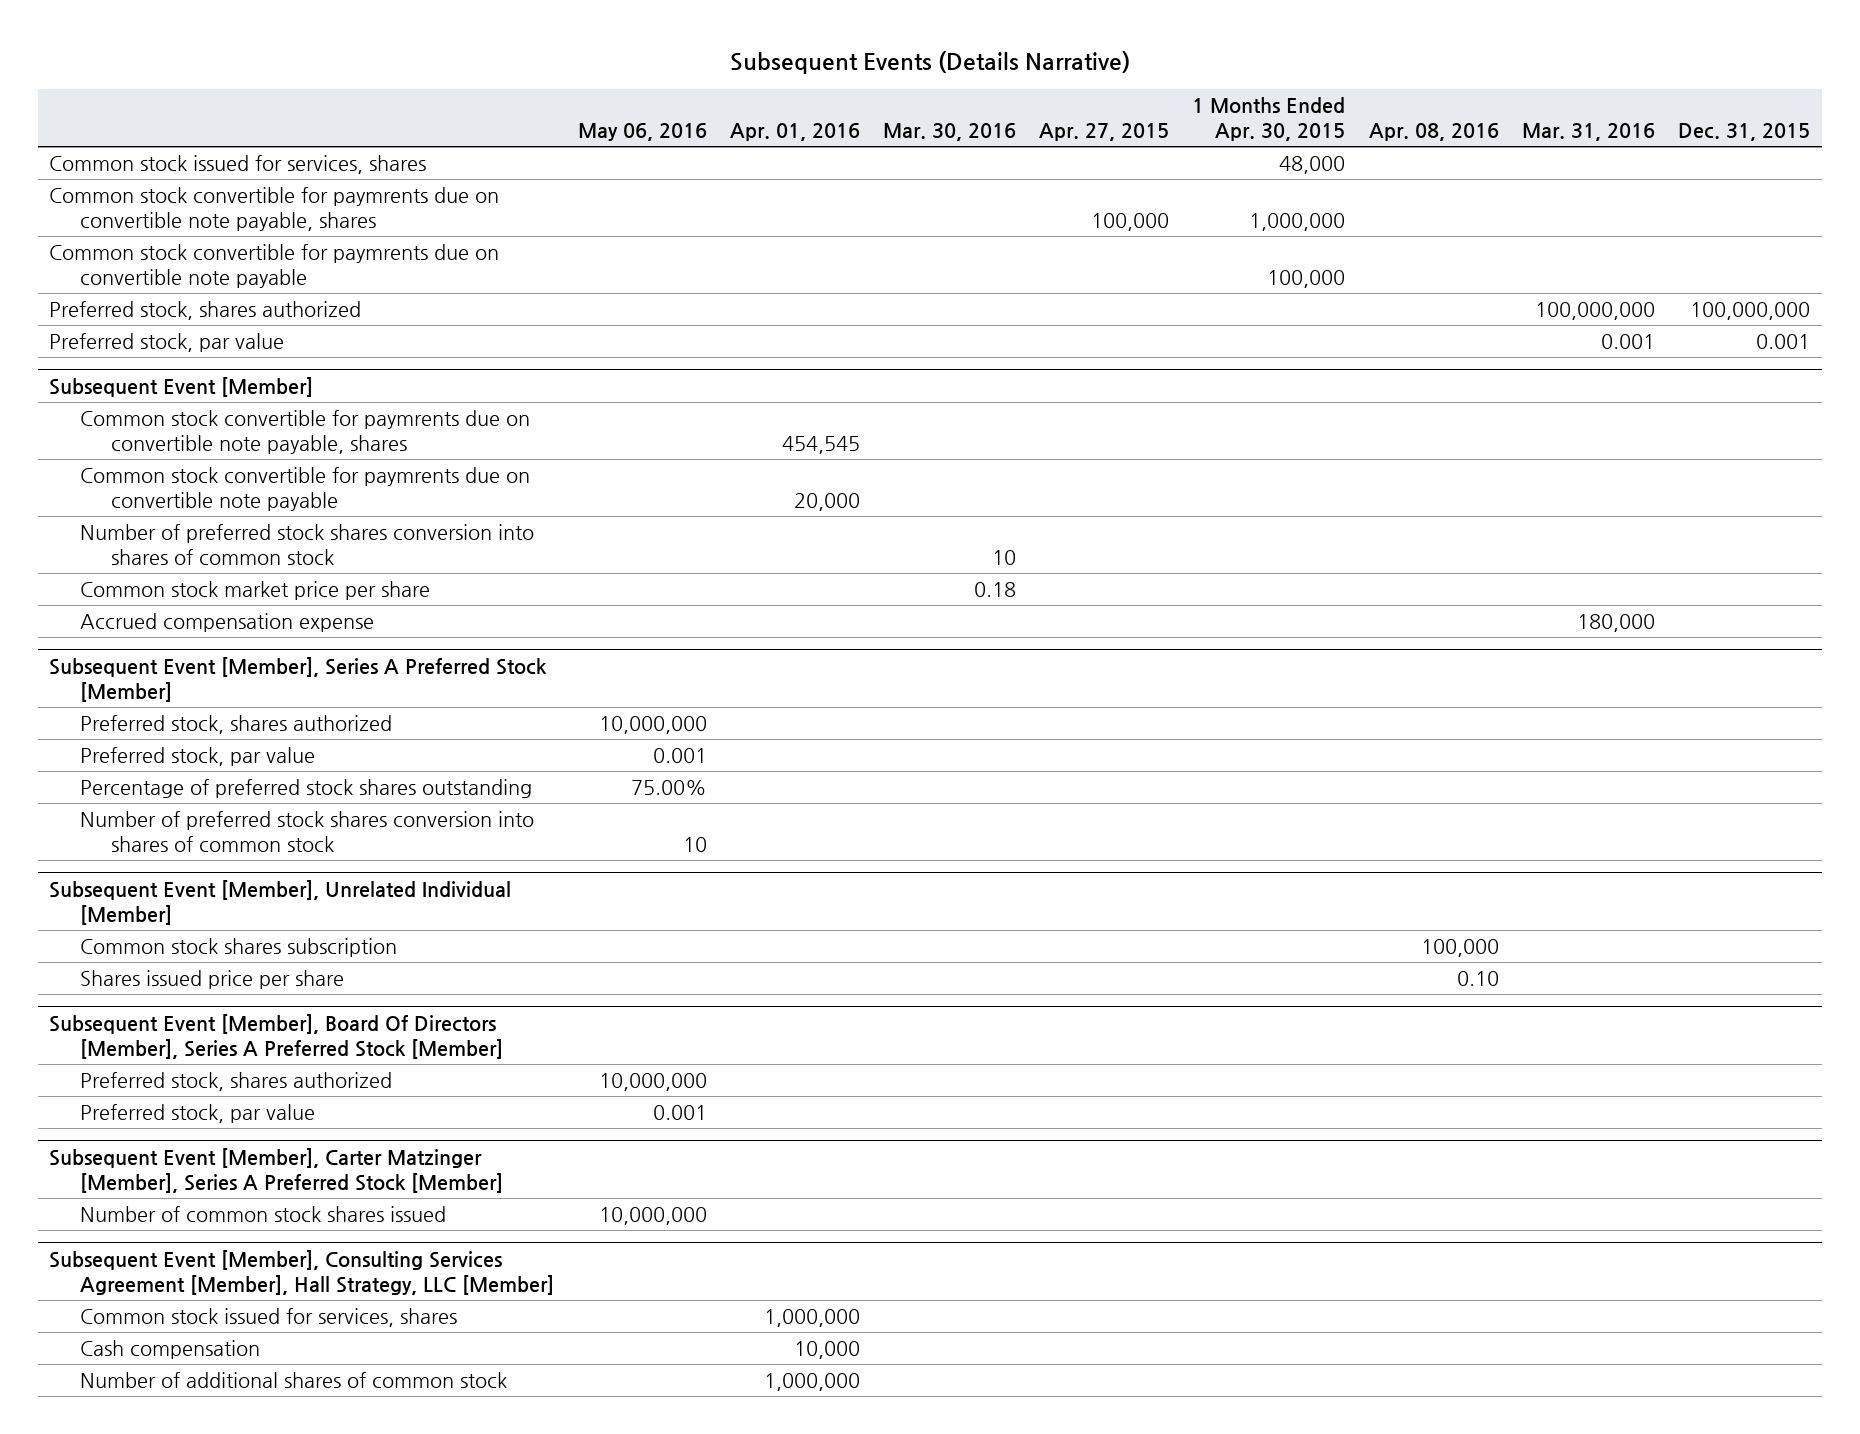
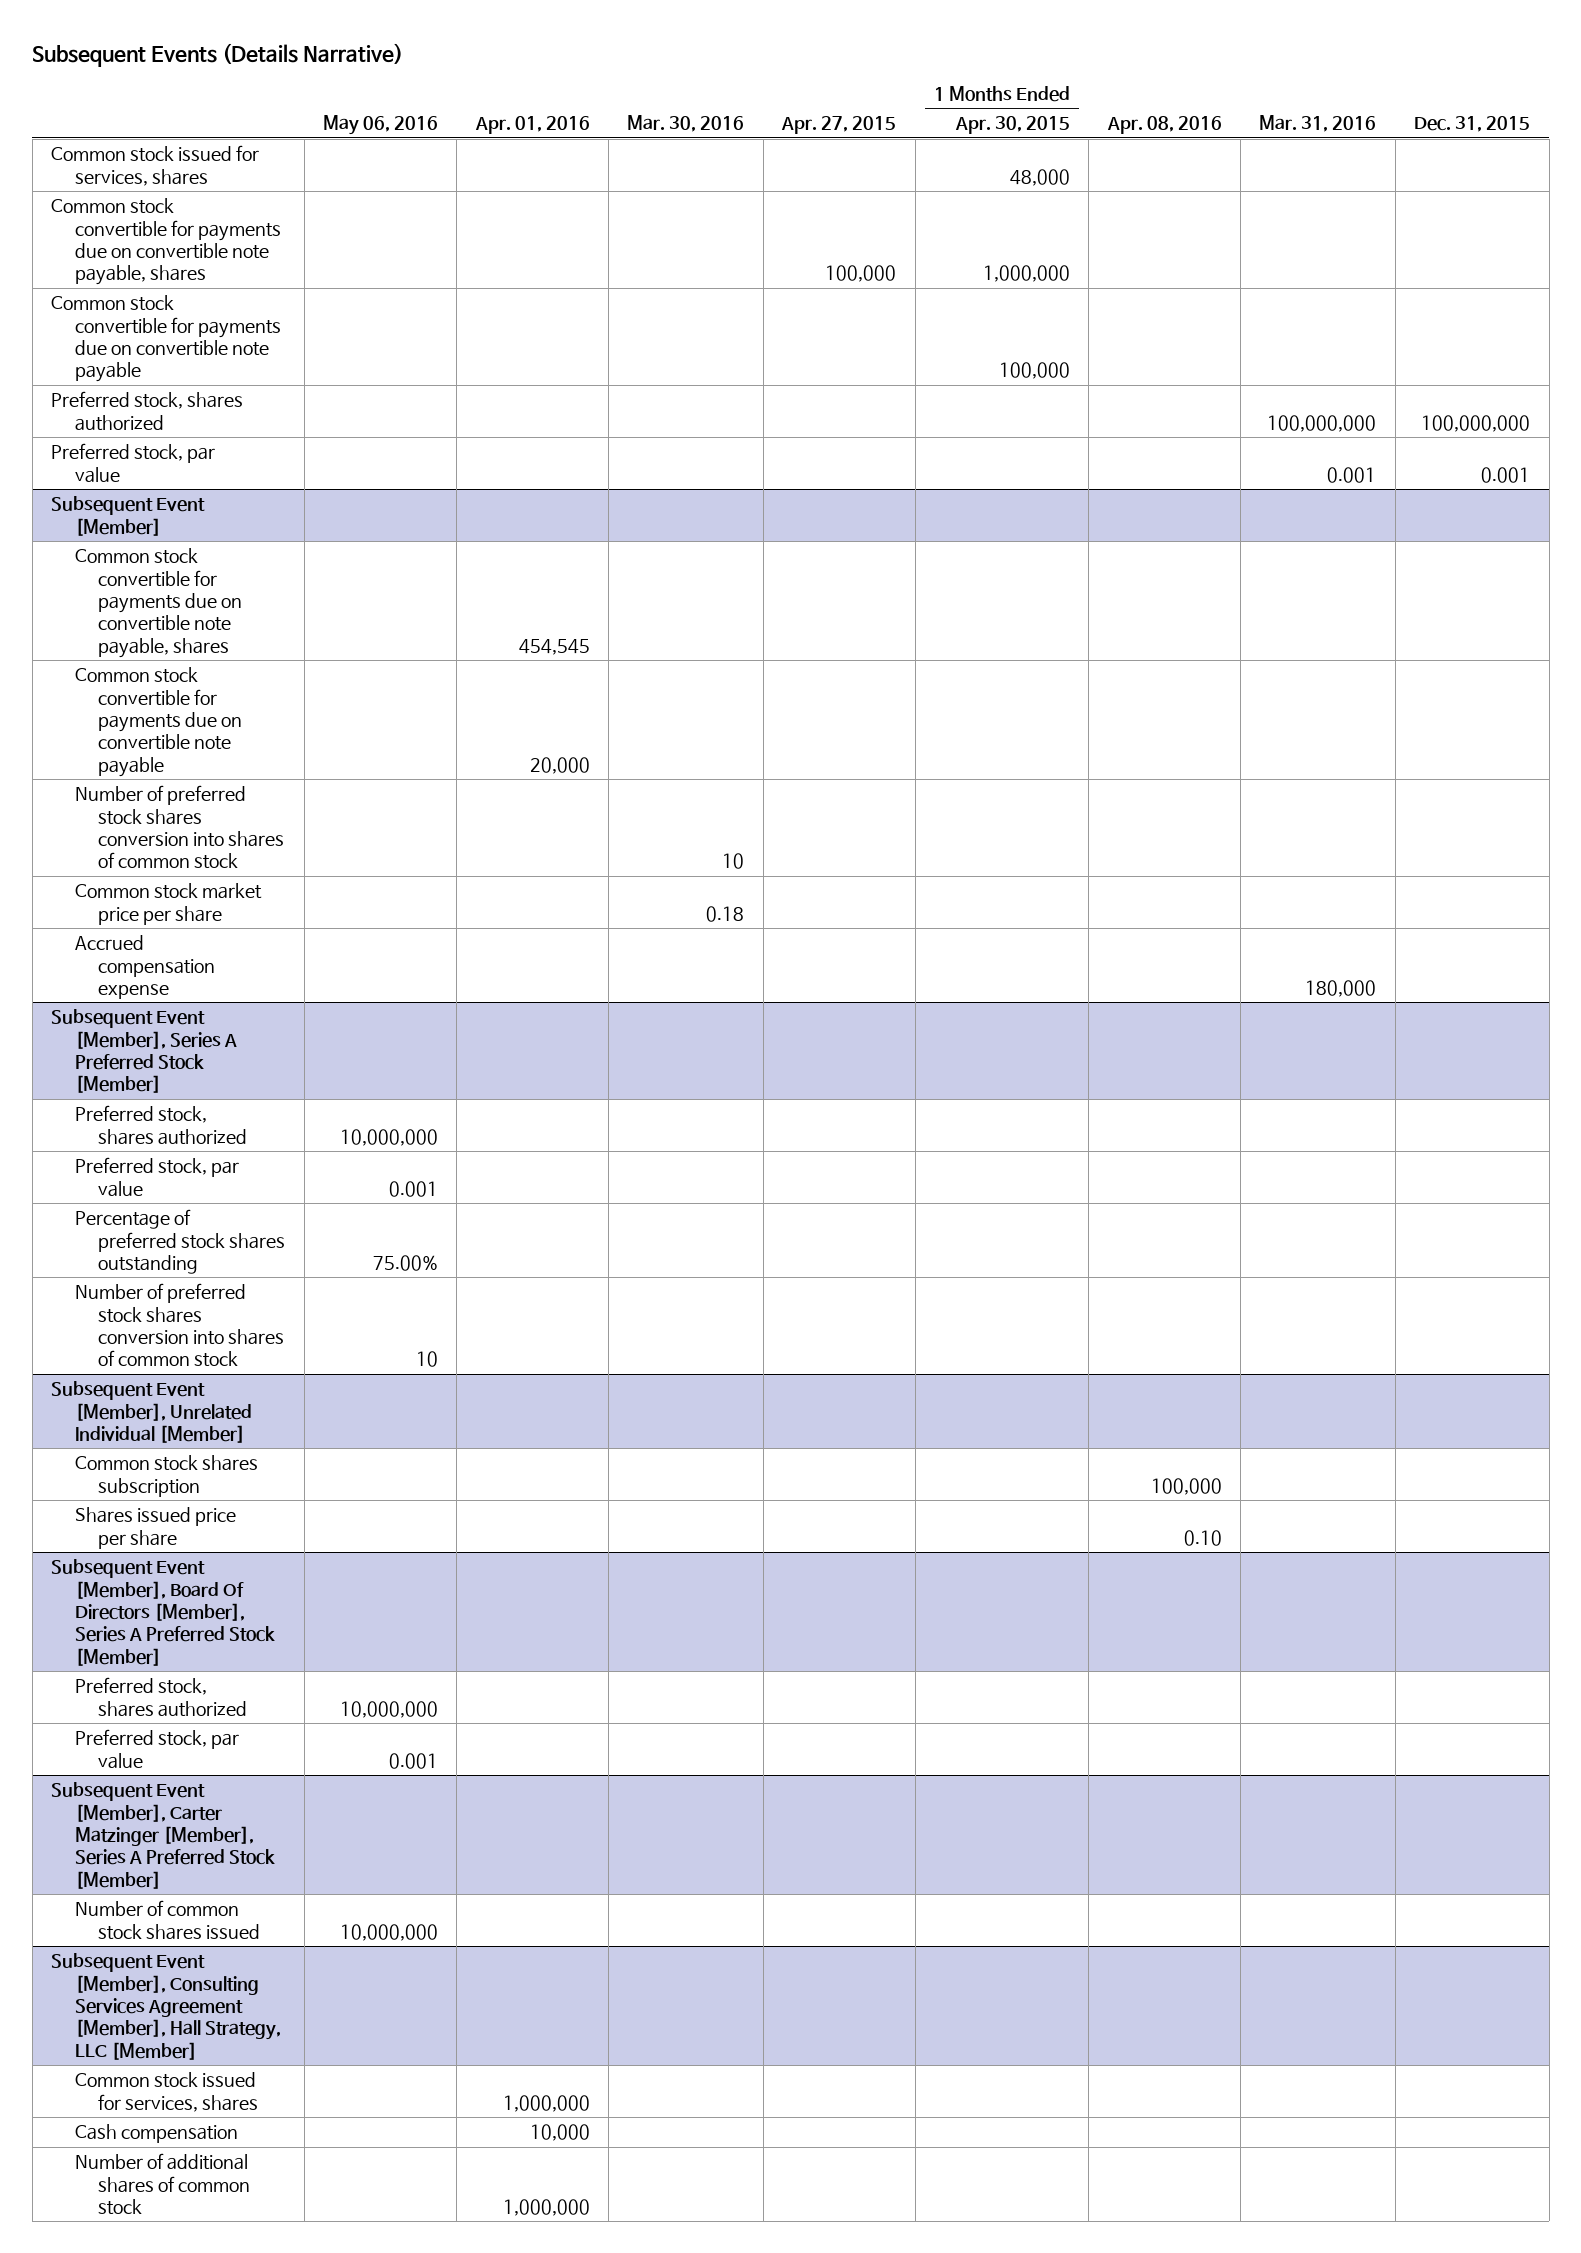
[49,187,500,232] Common stock convertible for paymrents due on convertible note payable, shares -> [51,198,281,286] Common stock convertible for payments due on convertible note payable, shares
[49,244,500,289] Common stock convertible for paymrents due on convertible note payable -> [51,295,281,383] Common stock convertible for payments due on convertible note payable
[80,410,531,455] Common stock convertible for paymrents due on convertible note payable, shares -> [74,548,243,658] Common stock convertible for payments due on convertible note payable, shares
[80,467,531,512] Common stock convertible for paymrents due on convertible note payable -> [74,667,243,777] Common stock convertible for payments due on convertible note payable

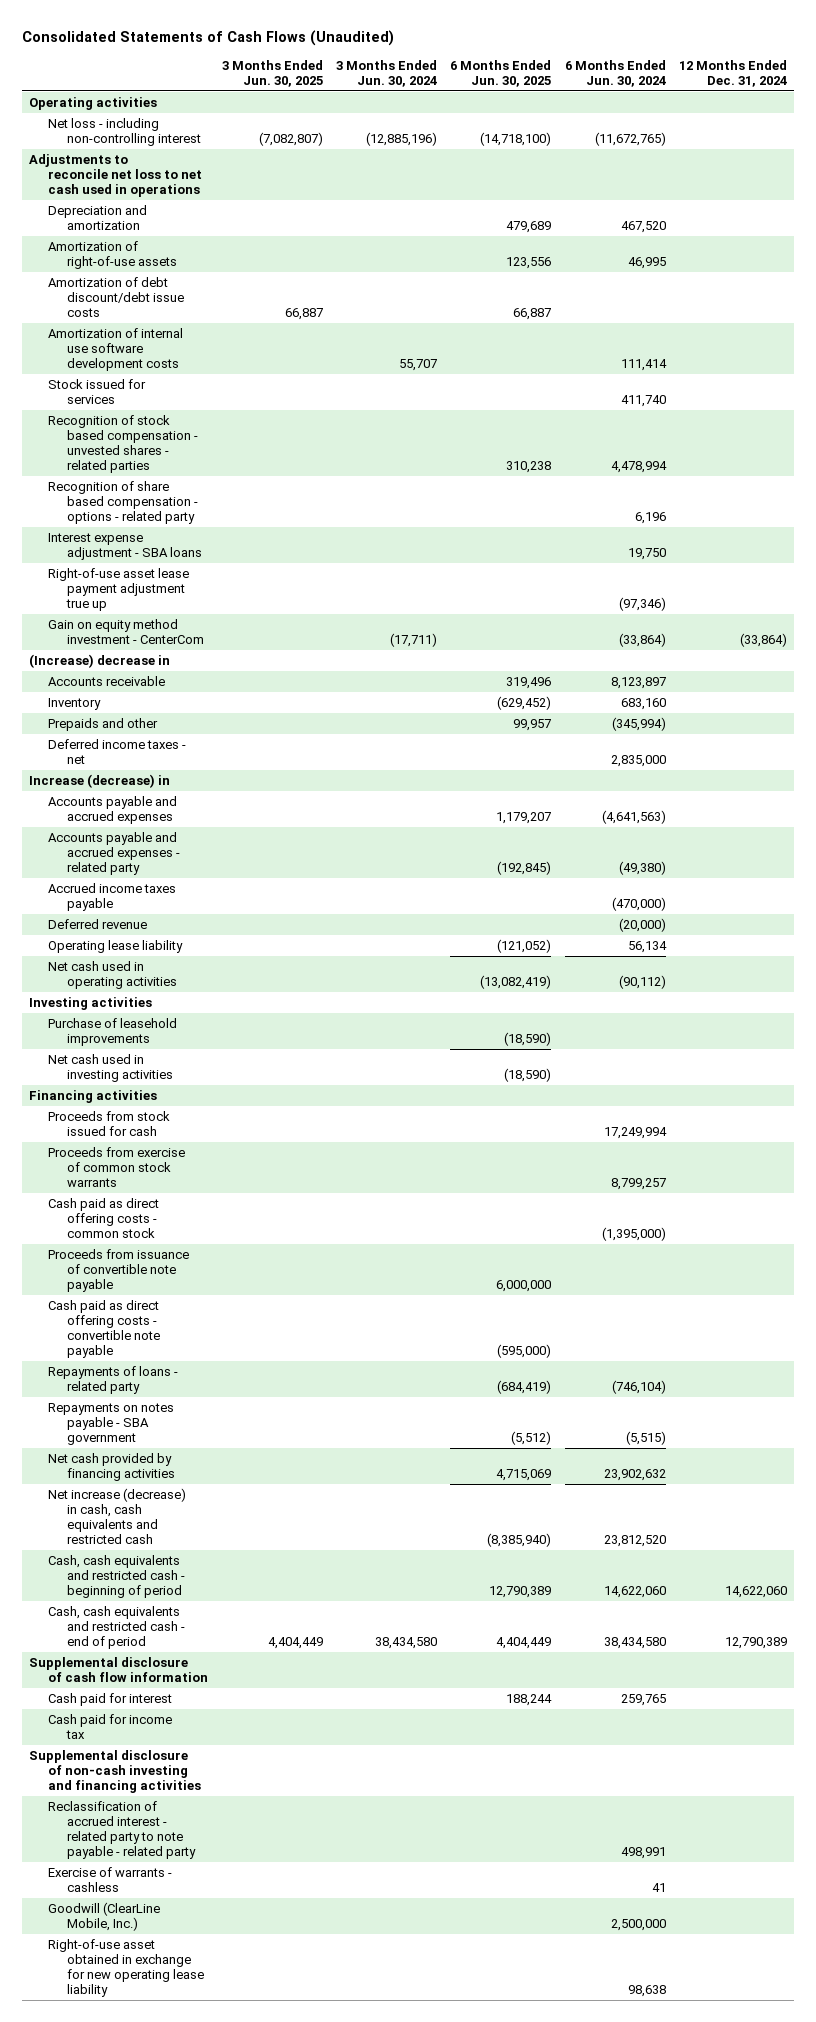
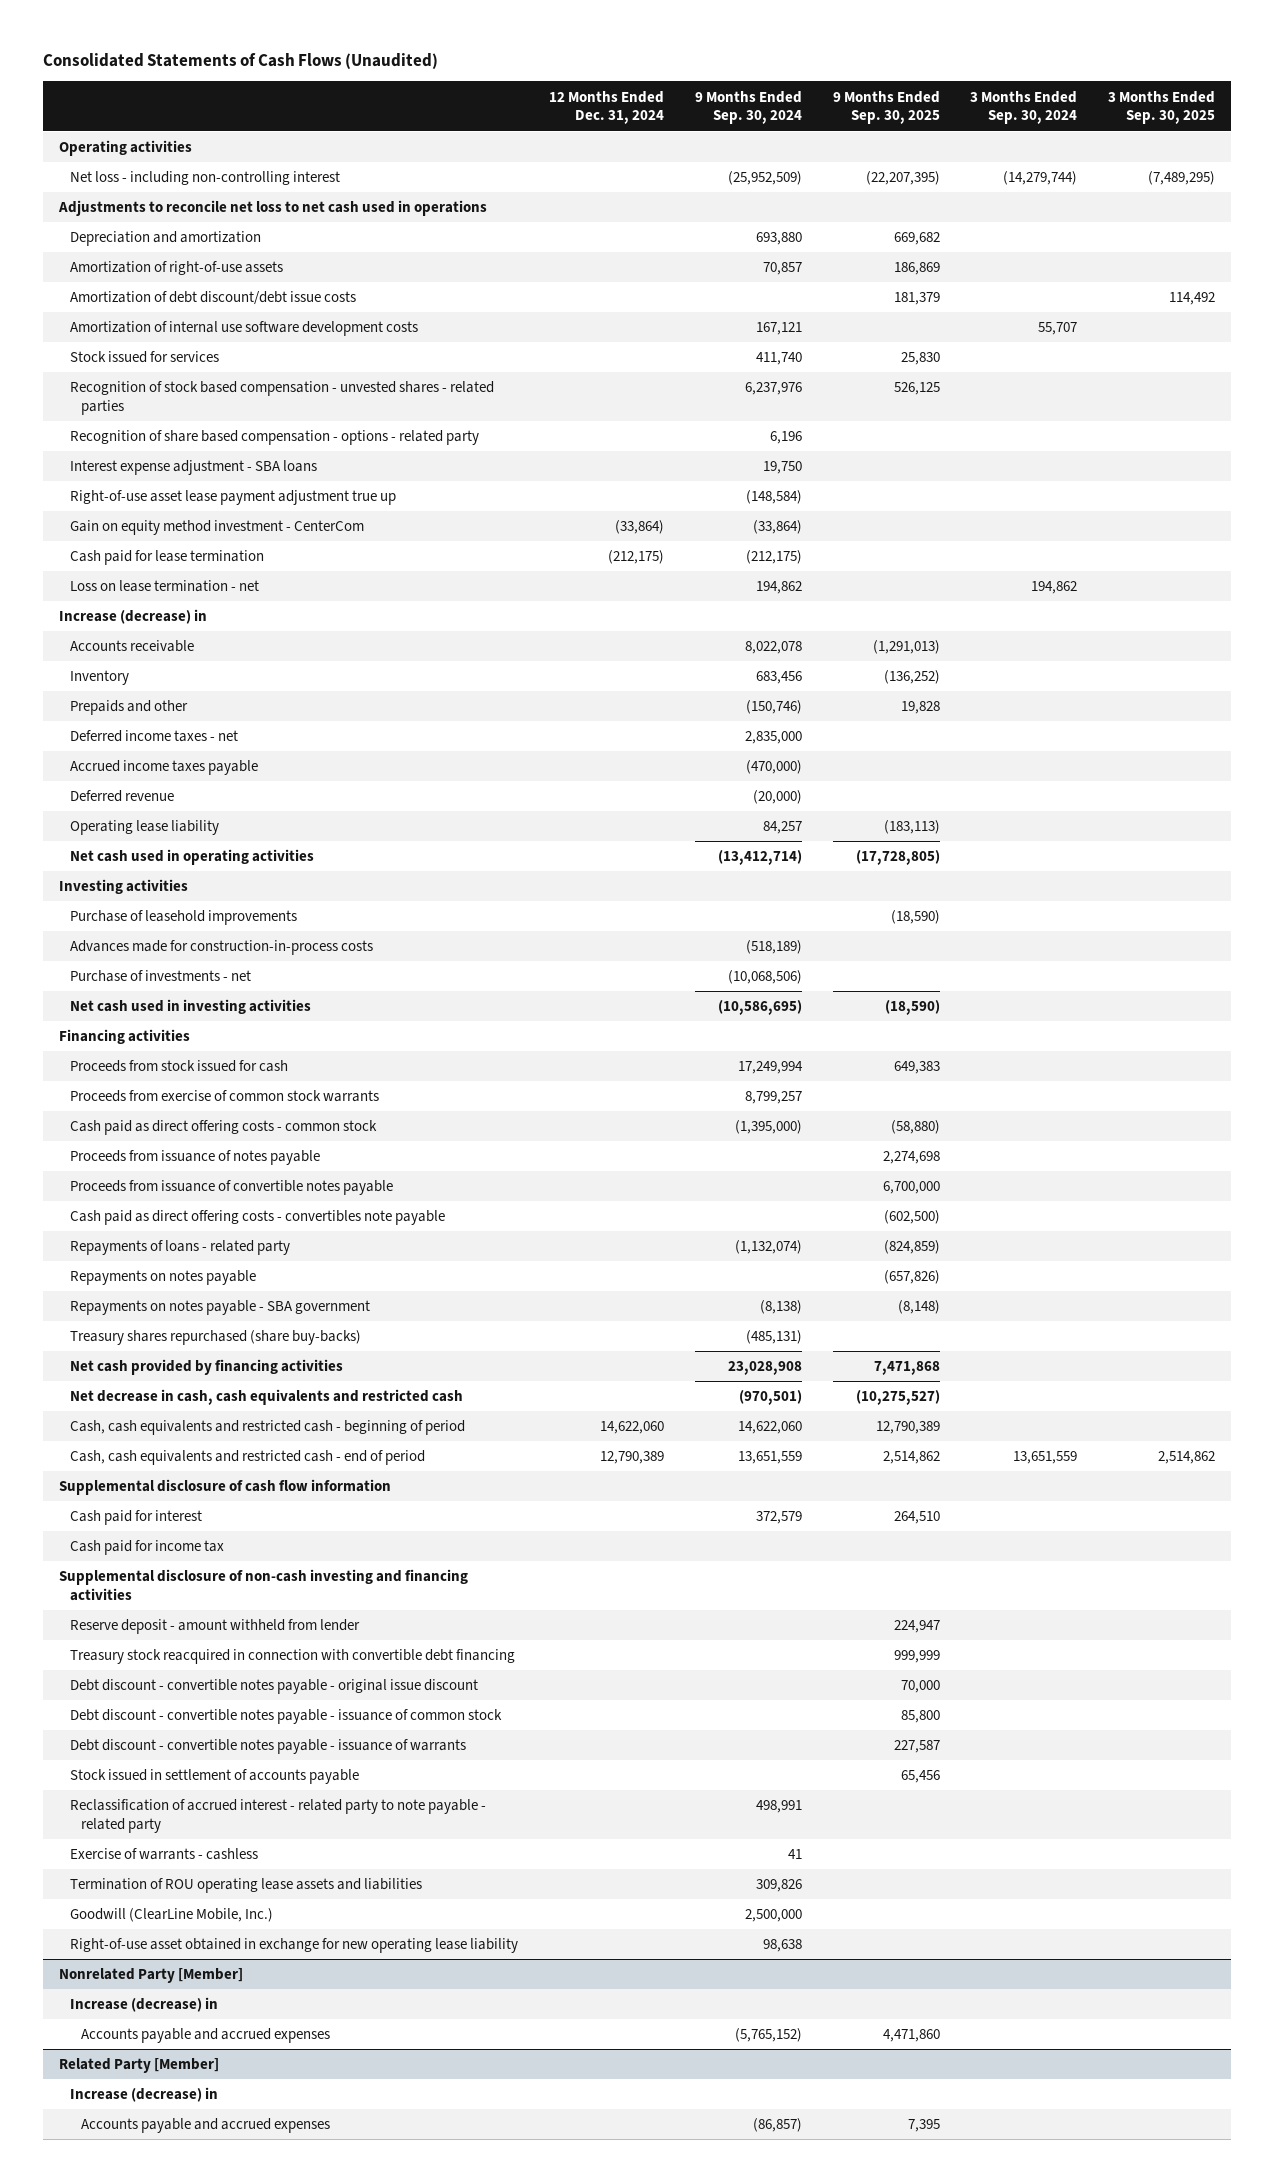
[221,59,323,87] 3 Months Ended Jun. 30, 2025 -> none
[335,59,437,87] 3 Months Ended Jun. 30, 2024 -> none
[450,59,552,87] 6 Months Ended Jun. 30, 2025 -> none
[564,59,666,87] 6 Months Ended Jun. 30, 2024 -> none
none -> [694,90,802,125] 9 Months Ended Sep. 30, 2024
none -> [832,90,940,125] 9 Months Ended Sep. 30, 2025
none -> [970,90,1078,125] 3 Months Ended Sep. 30, 2024
none -> [1108,90,1216,125] 3 Months Ended Sep. 30, 2025
[28,654,170,669] (Increase) decrease in -> none
none -> [69,550,264,566] Cash paid for lease termination
none -> [69,580,259,593] Loss on lease termination - net
[28,774,170,789] Increase (decrease) in -> [58,609,207,625] Increase (decrease) in
[48,796,178,825] Accounts payable and accrued expenses -> none
[48,832,181,876] Accounts payable and accrued expenses - related party -> none
none -> [69,940,373,956] Advances made for construction-in-process costs
none -> [69,970,251,983] Purchase of investments - net
none -> [69,1150,320,1166] Proceeds from issuance of notes payable
[48,1249,190,1293] Proceeds from issuance of convertible note payable -> [69,1180,393,1196] Proceeds from issuance of convertible notes payable
[48,1300,161,1359] Cash paid as direct offering costs - convertible note payable -> [69,1210,445,1226] Cash paid as direct offering costs - convertibles note payable
none -> [69,1270,256,1286] Repayments on notes payable
none -> [69,1330,361,1346] Treasury shares repurchased (share buy-backs)
[48,1488,187,1545] Net increase (decrease) in cash, cash equivalents and restricted cash -> [69,1389,463,1406] Net decrease in cash, cash equivalents and restricted cash
none -> [69,1619,360,1635] Reserve deposit - amount withheld from lender
none -> [69,1649,515,1665] Treasury stock reacquired in connection with convertible debt financing
none -> [69,1679,478,1695] Debt discount - convertible notes payable - original issue discount
none -> [69,1709,502,1725] Debt discount - convertible notes payable - issuance of common stock
none -> [69,1739,466,1755] Debt discount - convertible notes payable - issuance of warrants
none -> [69,1769,359,1785] Stock issued in settlement of accounts payable
none -> [69,1878,422,1894] Termination of ROU operating lease assets and liabilities
none -> [58,1968,243,1984] Nonrelated Party [Member]
none -> [69,1997,218,2013] Increase (decrease) in
none -> [81,2028,331,2044] Accounts payable and accrued expenses
none -> [58,2058,219,2074] Related Party [Member]
none -> [69,2087,218,2103] Increase (decrease) in
none -> [81,2118,331,2134] Accounts payable and accrued expenses

